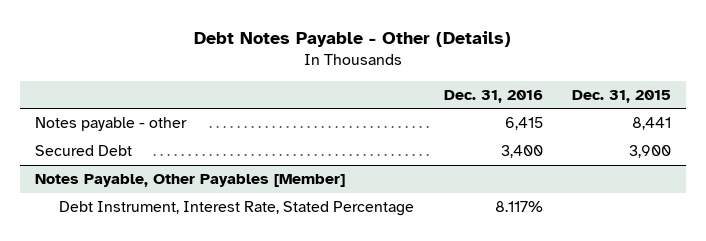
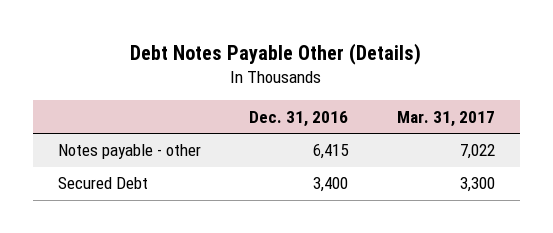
[194,31,512,48] Debt Notes Payable - Other (Details) -> [130,42,422,65] Debt Notes Payable Other (Details)
[572,89,672,103] Dec. 31, 2015 -> none
none -> [397,110,496,127] Mar. 31, 2017
[34,174,345,188] Notes Payable, Other Payables [Member] -> none
[58,201,414,217] Debt Instrument, Interest Rate, Stated Percentage -> none

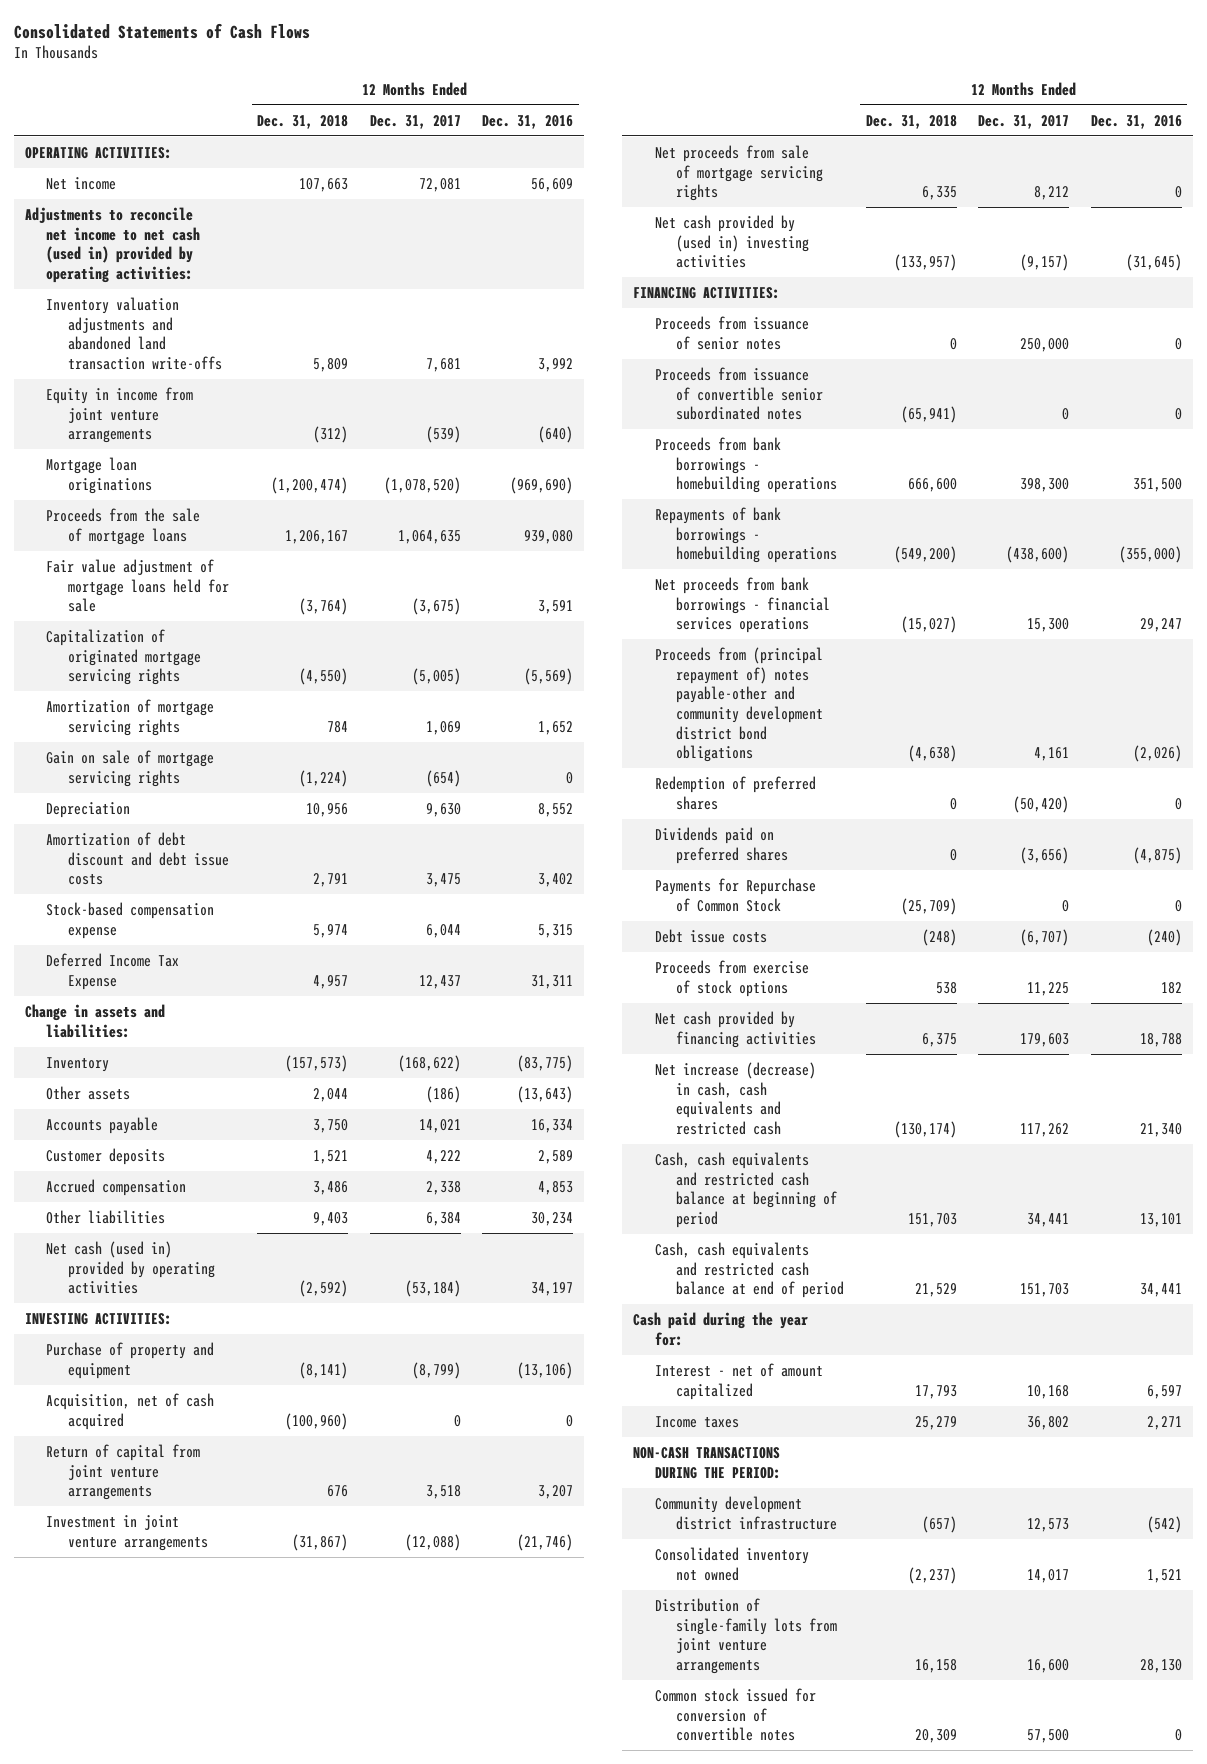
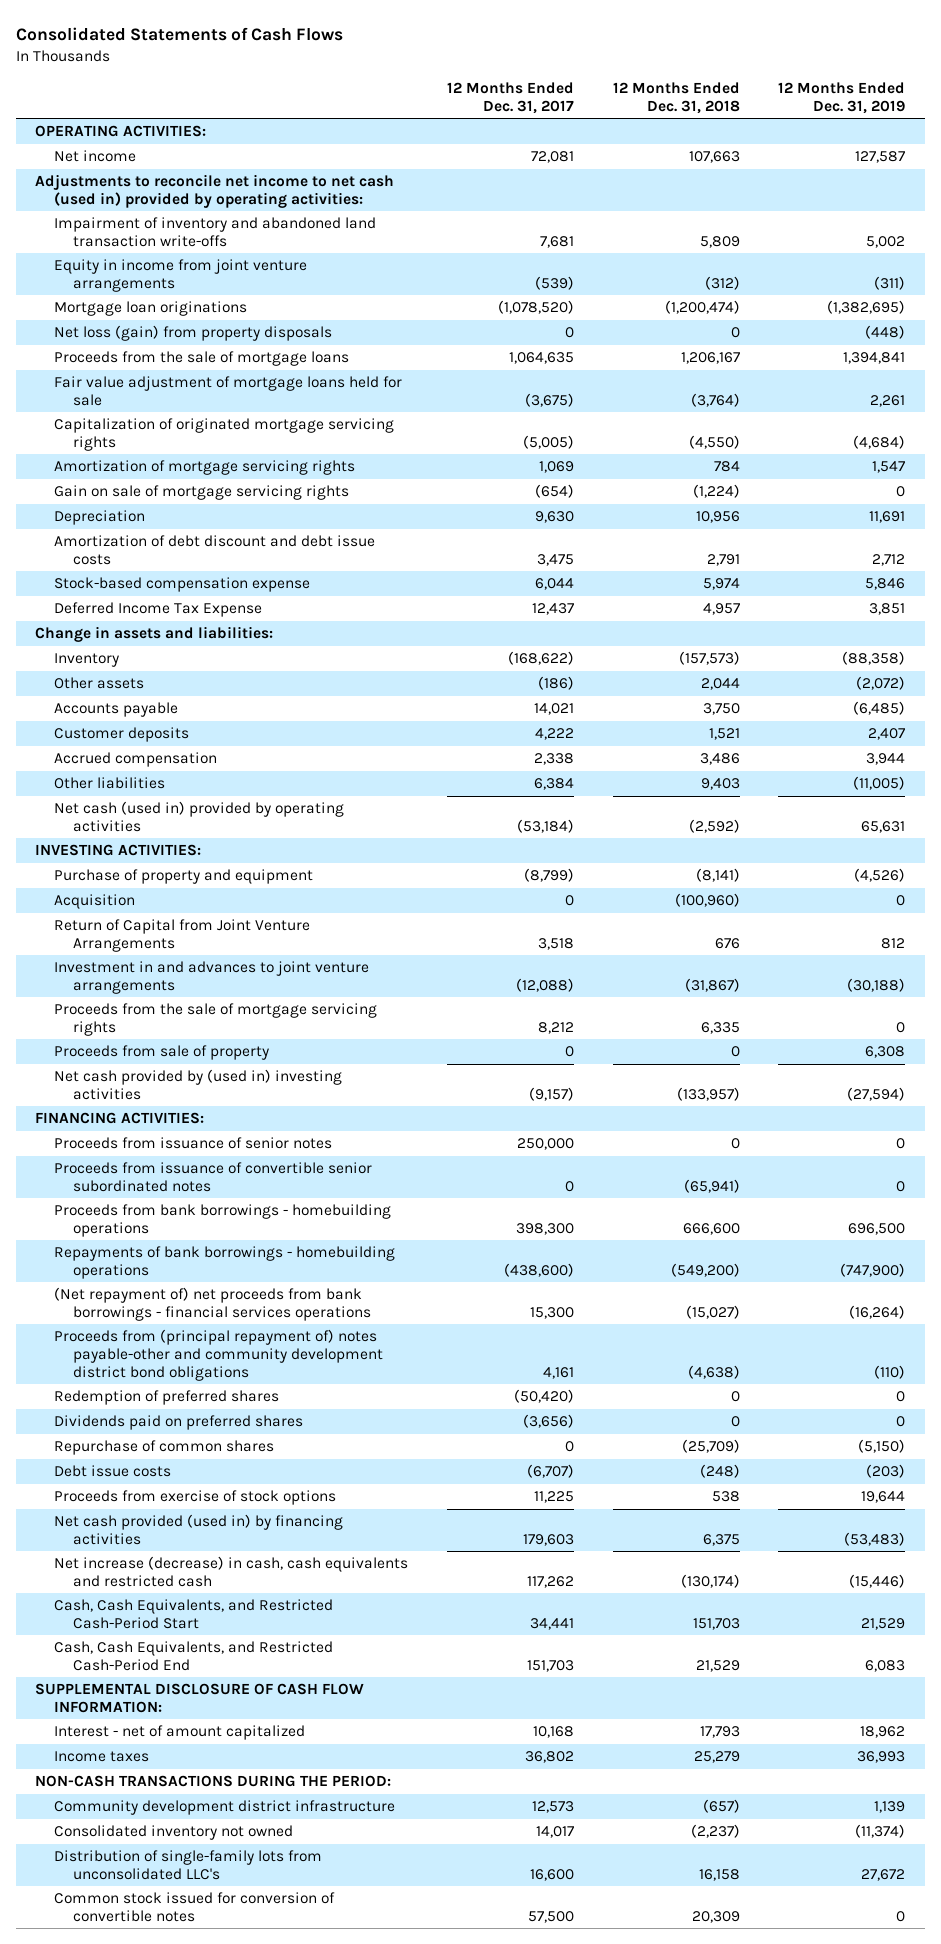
[482,114,574,129] Dec. 31, 2016 -> none
none -> [778,82,906,114] 12 Months Ended Dec. 31, 2019
[46,296,222,370] Inventory valuation adjustments and abandoned land transaction write-offs -> [53,217,376,247] Impairment of inventory and abandoned land transaction write-offs
none -> [53,325,332,342] Net loss (gain) from property disposals
[46,1392,215,1430] Acquisition, net of cash acquired -> [53,894,135,910] Acquisition
[46,1443,201,1501] Return of capital from joint venture arrangements -> [53,919,310,952] Return of Capital from Joint Venture Arrangements
[46,1514,208,1551] Investment in joint venture arrangements -> [53,961,369,994] Investment in and advances to joint venture arrangements
[654,144,824,202] Net proceeds from sale of mortgage servicing rights -> [53,1003,377,1036] Proceeds from the sale of mortgage servicing rights
none -> [53,1045,269,1061] Proceeds from sale of property
[654,576,831,634] Net proceeds from bank borrowings - financial services operations -> [53,1287,371,1321] (Net repayment of) net proceeds from bank borrowings - financial services operations
[654,877,816,912] Payments for Repurchase of Common Stock -> [53,1440,274,1456] Repurchase of common shares
[654,1010,817,1048] Net cash provided by financing activities -> [53,1514,343,1545] Net cash provided (used in) by financing activities
[633,1311,809,1346] Cash paid during the year for: -> none
[654,1151,838,1228] Cash, cash equivalents and restricted cash balance at beginning of period -> [53,1599,333,1629] Cash, Cash Equivalents, and Restricted Cash-Period Start
[654,1241,845,1299] Cash, cash equivalents and restricted cash balance at end of period -> [53,1641,333,1671] Cash, Cash Equivalents, and Restricted Cash-Period End
none -> [35,1683,365,1713] SUPPLEMENTAL DISCLOSURE OF CASH FLOW INFORMATION:
[654,1597,838,1674] Distribution of single-family lots from joint venture arrangements -> [53,1850,322,1880] Distribution of single-family lots from unconsolidated LLC's

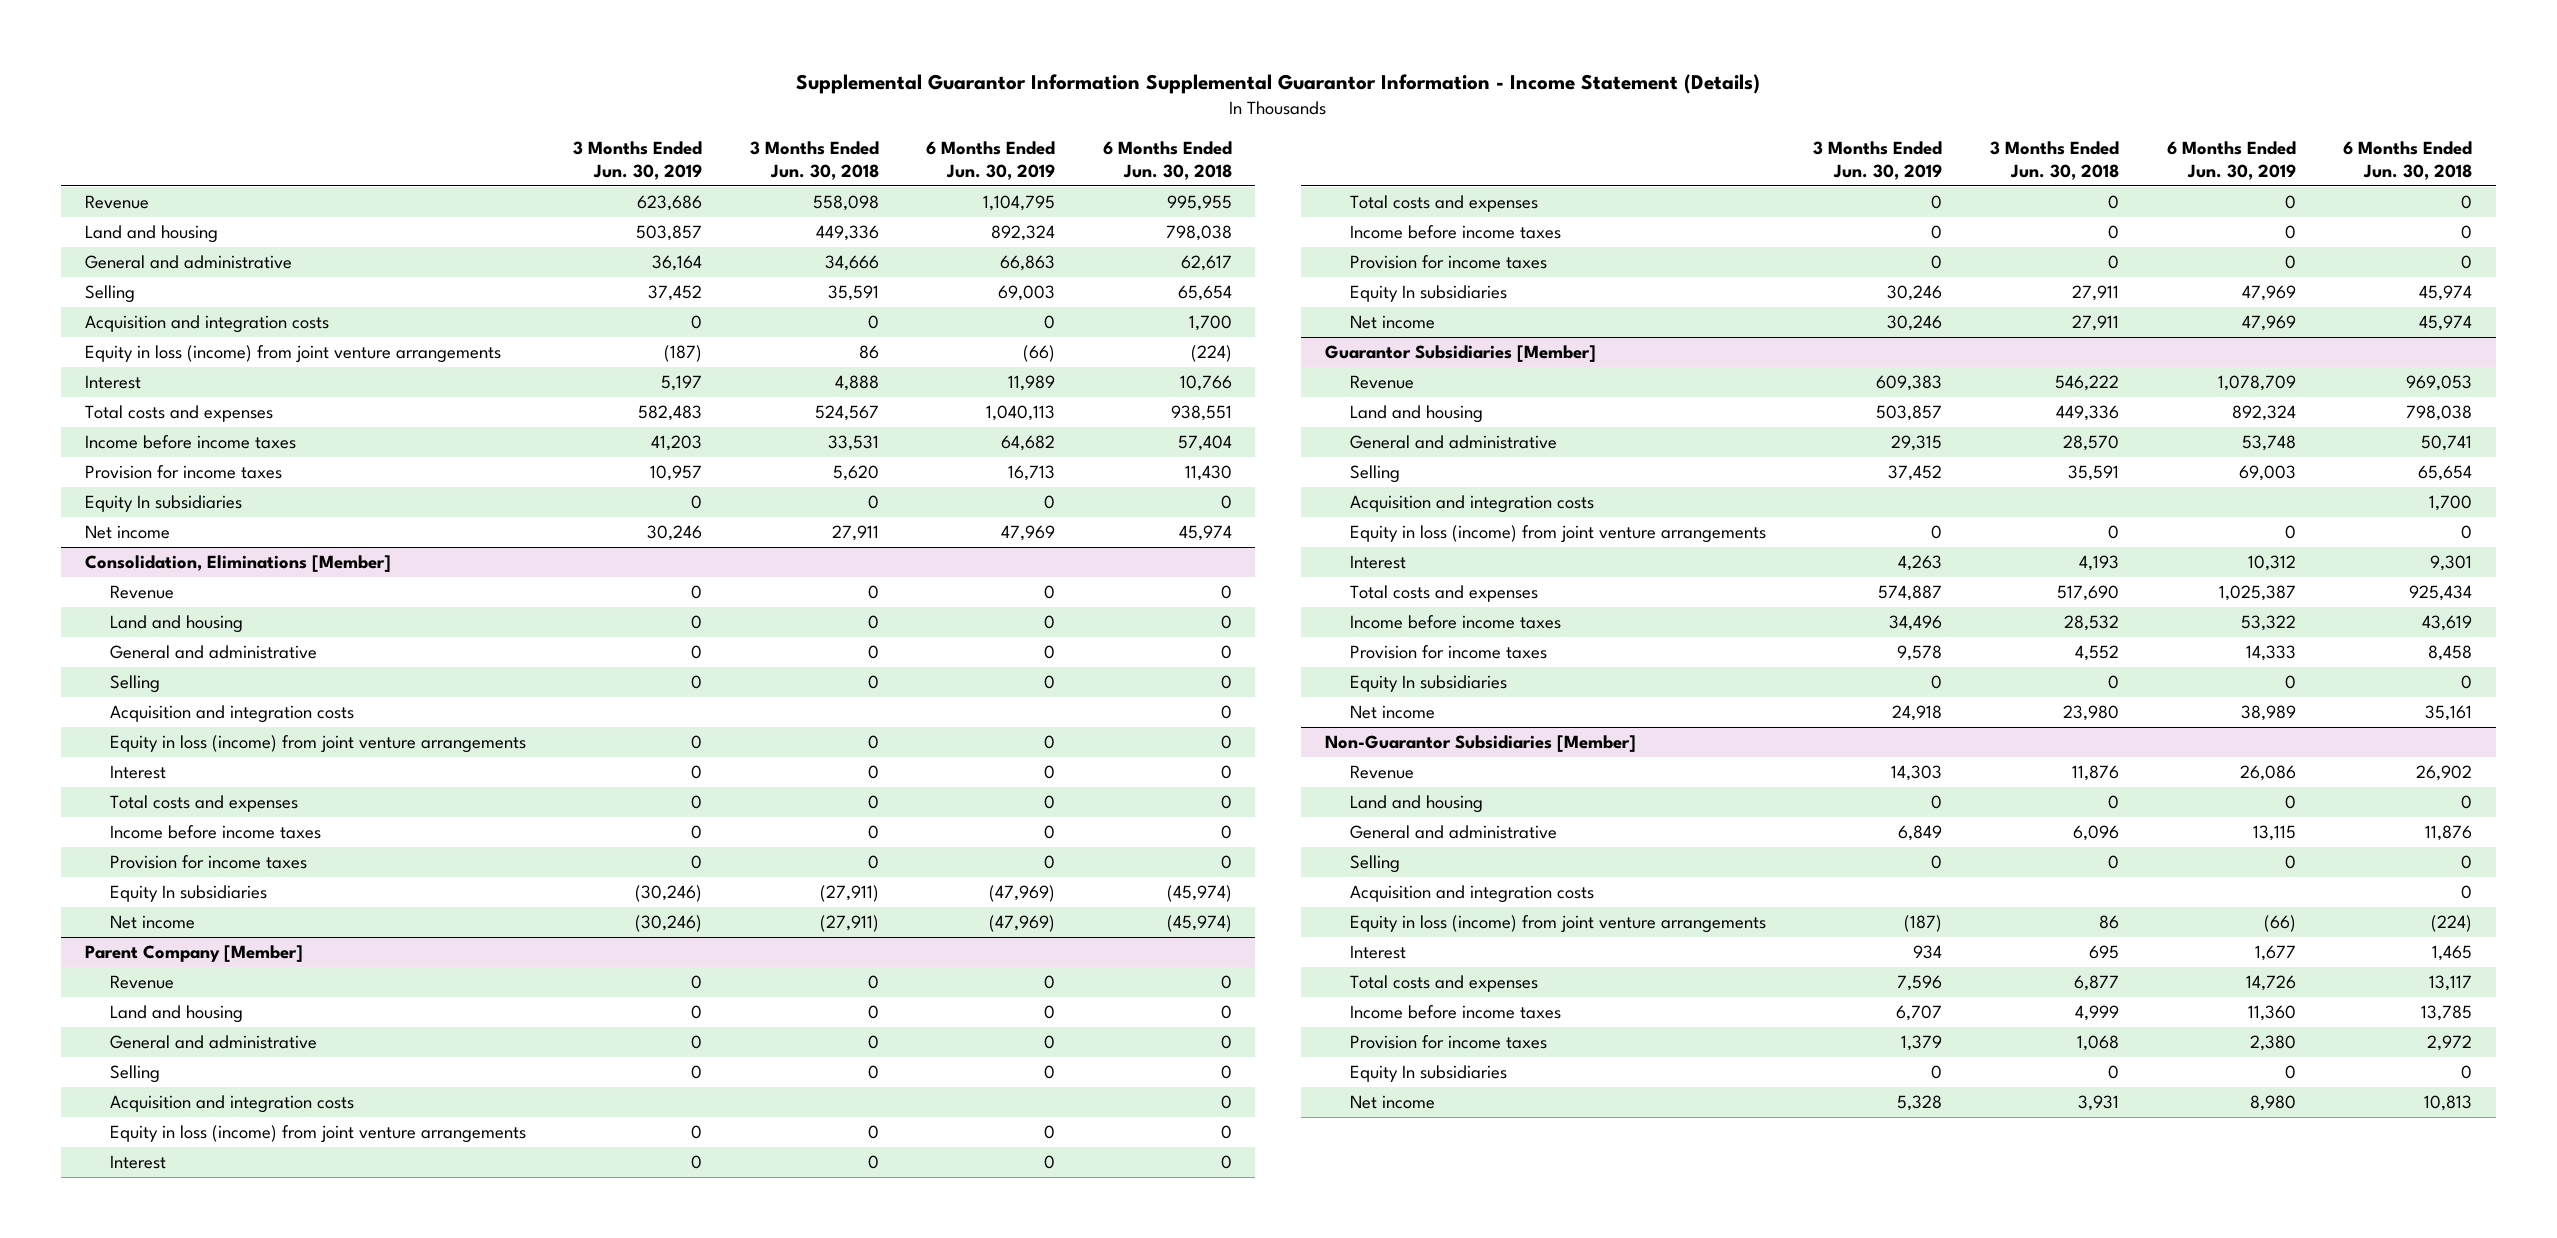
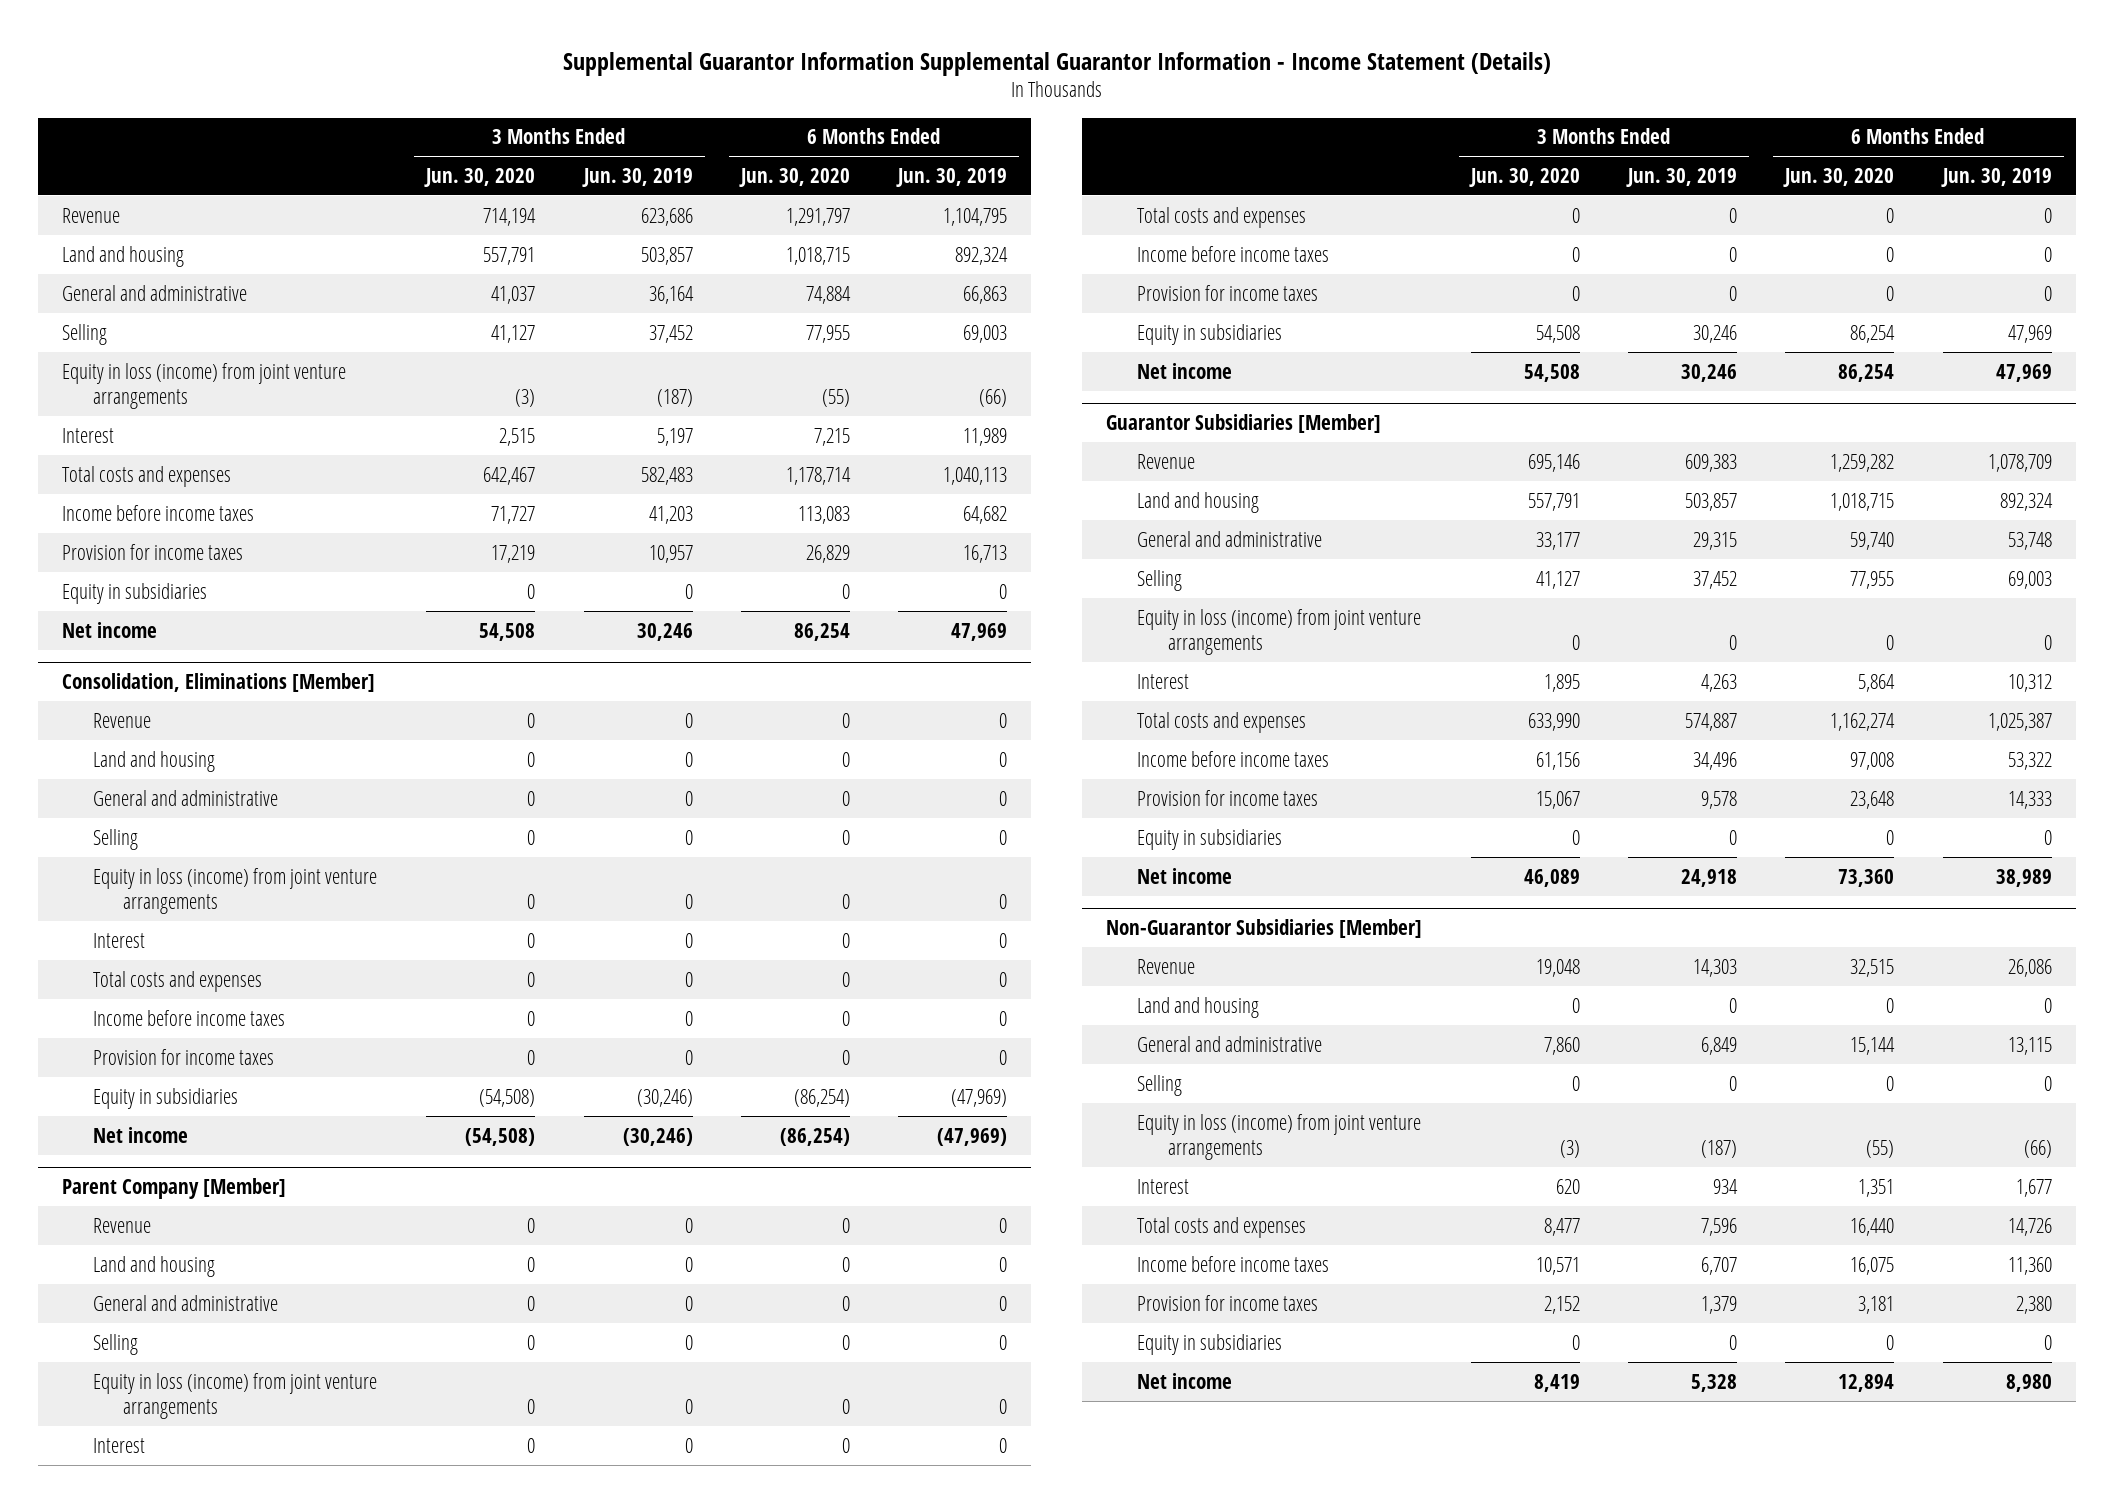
[749,140,879,180] 3 Months Ended Jun. 30, 2018 -> none
[1102,140,1232,180] 6 Months Ended Jun. 30, 2018 -> none
none -> [424,167,536,187] Jun. 30, 2020
none -> [738,167,850,187] Jun. 30, 2020
[84,315,329,334] Acquisition and integration costs -> none
[84,495,242,513] Equity In subsidiaries -> [61,582,207,604] Equity in subsidiaries
[109,705,354,724] Acquisition and integration costs -> none
[109,885,267,903] Equity In subsidiaries -> [92,1087,238,1109] Equity in subsidiaries
[109,1095,354,1114] Acquisition and integration costs -> none
[1349,285,1507,303] Equity In subsidiaries -> [1137,323,1283,345] Equity in subsidiaries
[1349,495,1594,514] Acquisition and integration costs -> none
[1349,675,1507,693] Equity In subsidiaries -> [1137,828,1283,850] Equity in subsidiaries
[1349,885,1594,904] Acquisition and integration costs -> none
[1349,1065,1507,1083] Equity In subsidiaries -> [1137,1333,1283,1355] Equity in subsidiaries

